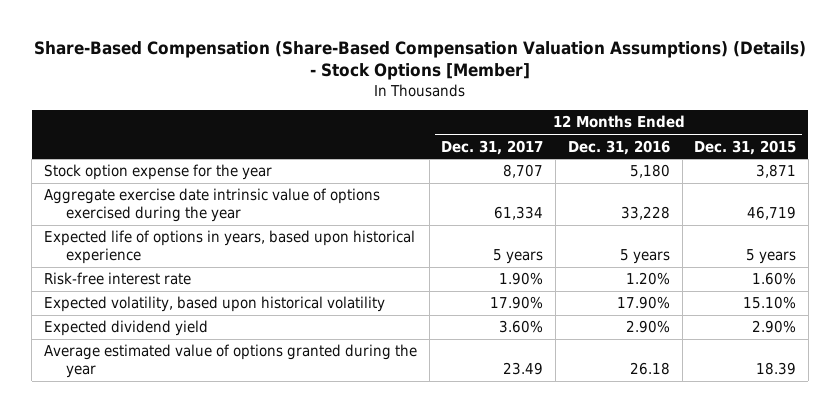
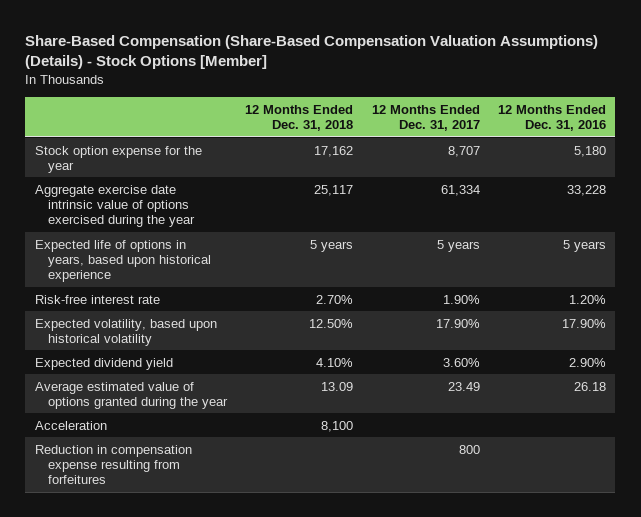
[694,139,797,155] Dec. 31, 2015 -> none
none -> [245,104,354,132] 12 Months Ended Dec. 31, 2018
none -> [34,420,107,430] Acceleration
none -> [34,444,192,485] Reduction in compensation expense resulting from forfeitures

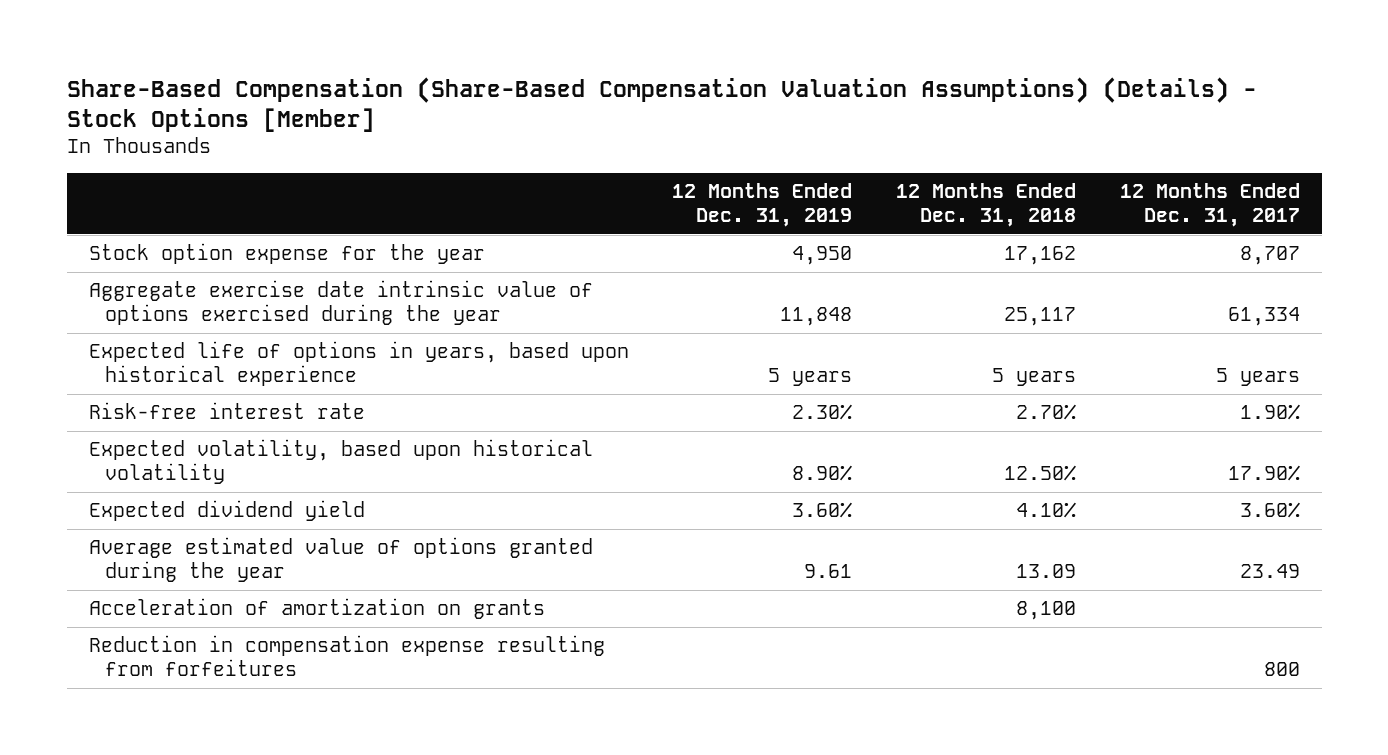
[498,104,607,132] 12 Months Ended Dec. 31, 2016 -> none
none -> [672,183,853,227] 12 Months Ended Dec. 31, 2019
[34,420,107,430] Acceleration -> [88,598,545,620] Acceleration of amortization on grants

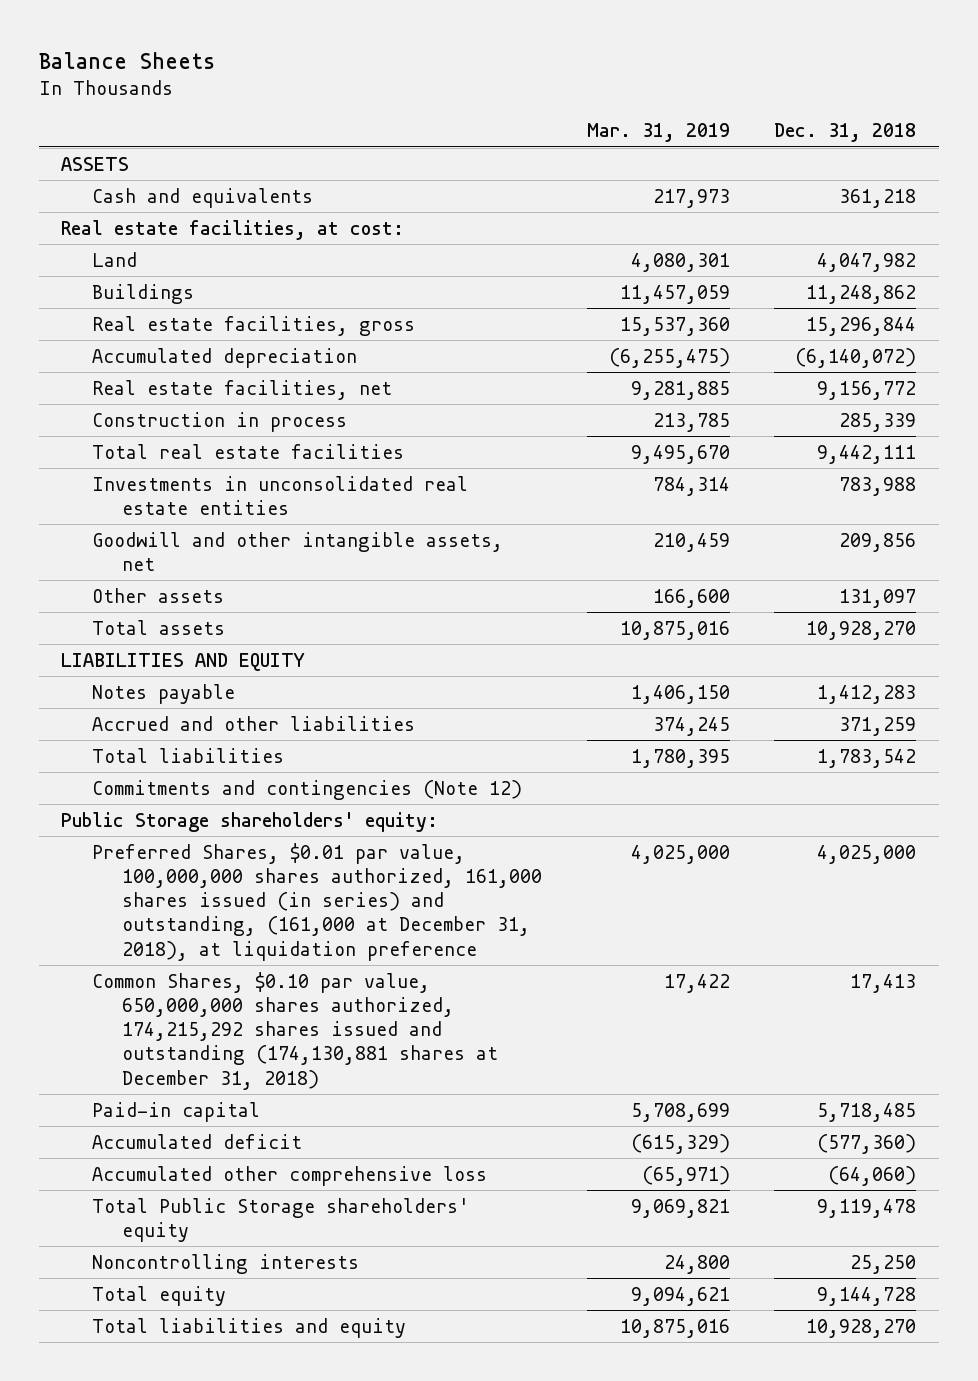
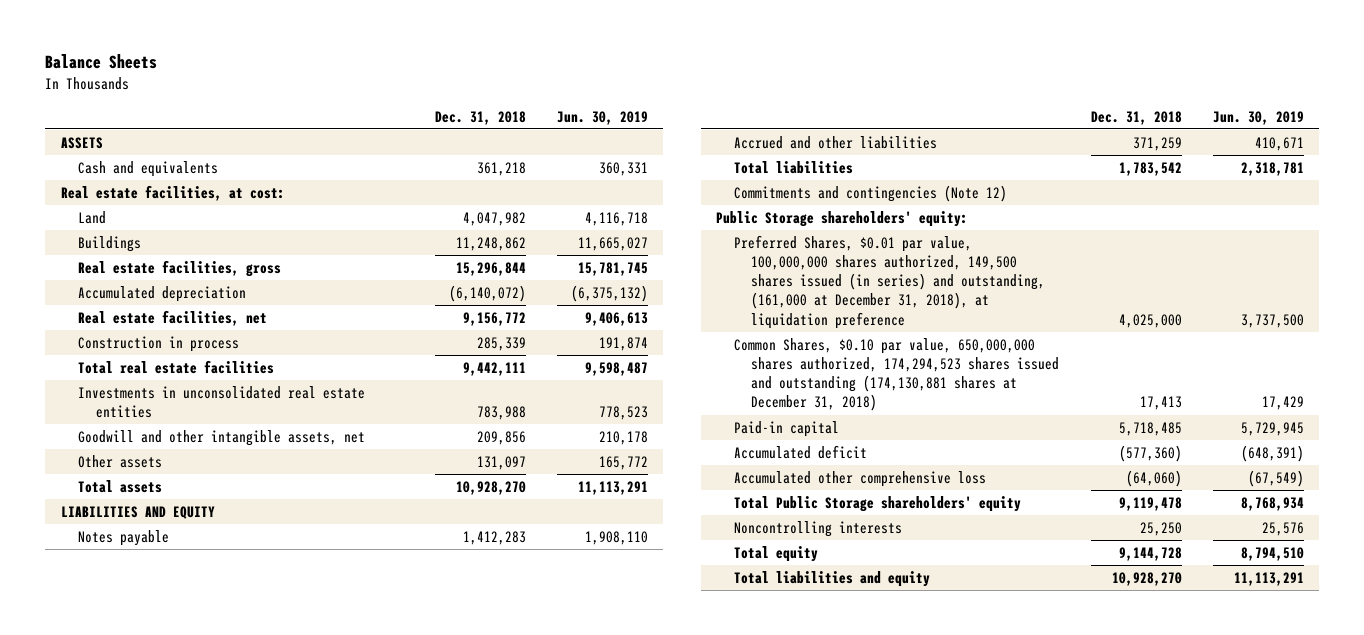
[586,123,730,143] Mar. 31, 2019 -> none
none -> [556,110,648,125] Jun. 30, 2019
[91,842,543,961] Preferred Shares, $0.01 par value, 100,000,000 shares authorized, 161,000 shares issued (in series) and outstanding, (161,000 at December 31, 2018), at liquidation preference -> [733,234,1046,329] Preferred Shares, $0.01 par value, 100,000,000 shares authorized, 149,500 shares issued (in series) and outstanding, (161,000 at December 31, 2018), at liquidation preference
[91,971,499,1090] Common Shares, $0.10 par value, 650,000,000 shares authorized, 174,215,292 shares issued and outstanding (174,130,881 shares at December 31, 2018) -> [733,337,1060,412] Common Shares, $0.10 par value, 650,000,000 shares authorized, 174,294,523 shares issued and outstanding (174,130,881 shares at December 31, 2018)

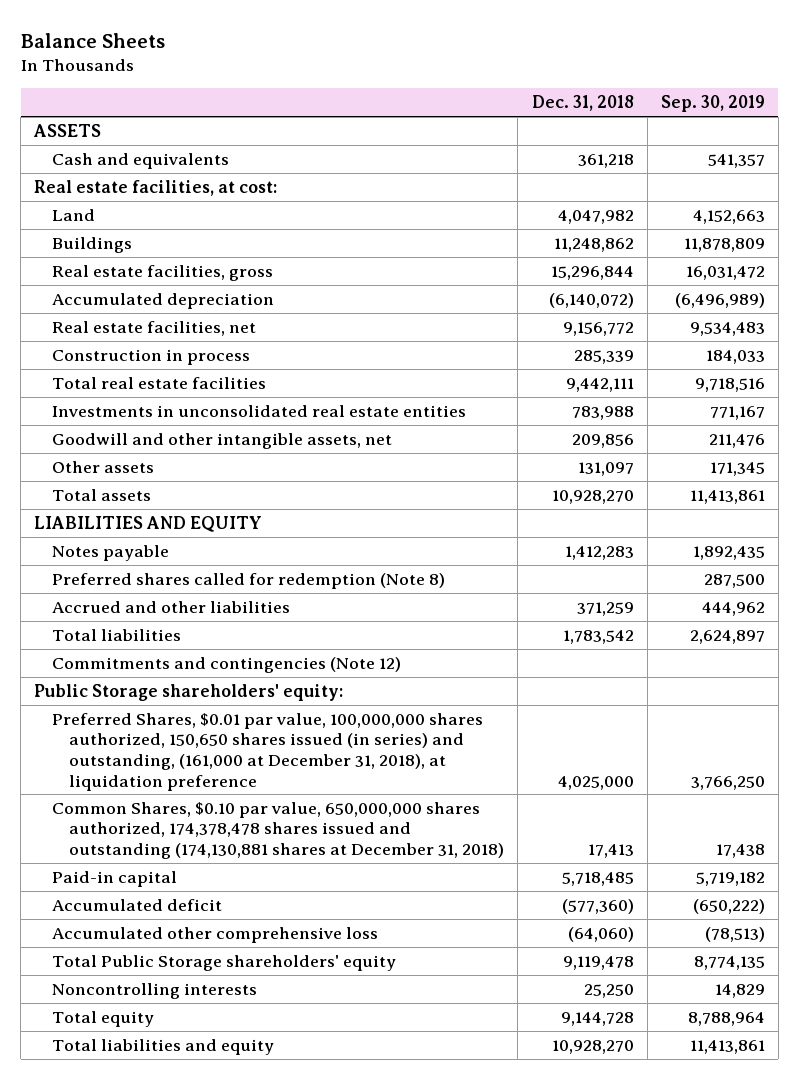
[556,110,648,125] Jun. 30, 2019 -> none
none -> [660,95,765,113] Sep. 30, 2019
none -> [51,572,445,589] Preferred shares called for redemption (Note 8)
[733,234,1046,329] Preferred Shares, $0.01 par value, 100,000,000 shares authorized, 149,500 shares issued (in series) and outstanding, (161,000 at December 31, 2018), at liquidation preference -> [51,712,483,791] Preferred Shares, $0.01 par value, 100,000,000 shares authorized, 150,650 shares issued (in series) and outstanding, (161,000 at December 31, 2018), at liquidation preference
[733,337,1060,412] Common Shares, $0.10 par value, 650,000,000 shares authorized, 174,294,523 shares issued and outstanding (174,130,881 shares at December 31, 2018) -> [51,801,505,859] Common Shares, $0.10 par value, 650,000,000 shares authorized, 174,378,478 shares issued and outstanding (174,130,881 shares at December 31, 2018)

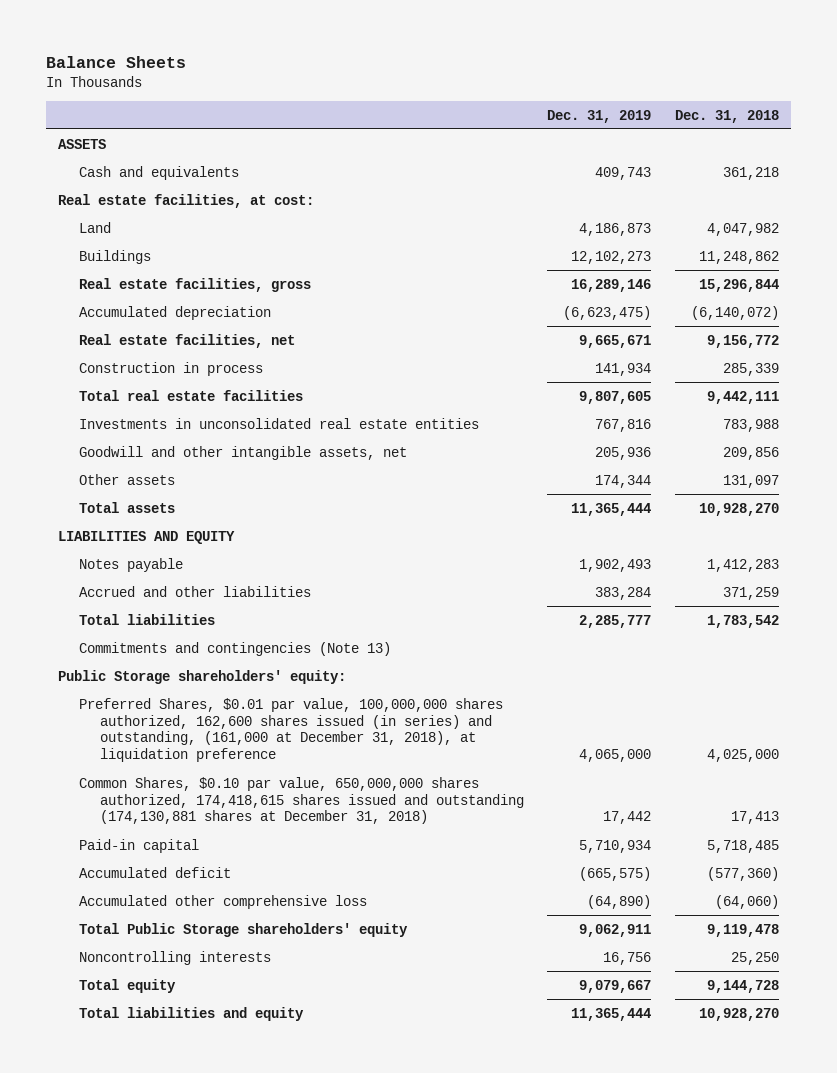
[660,95,765,113] Sep. 30, 2019 -> none
none -> [547,109,652,123] Dec. 31, 2019
[51,572,445,589] Preferred shares called for redemption (Note 8) -> none
[51,656,401,673] Commitments and contingencies (Note 12) -> [78,641,391,656] Commitments and contingencies (Note 13)
[51,712,483,791] Preferred Shares, $0.01 par value, 100,000,000 shares authorized, 150,650 shares issued (in series) and outstanding, (161,000 at December 31, 2018), at liquidation preference -> [78,697,503,763] Preferred Shares, $0.01 par value, 100,000,000 shares authorized, 162,600 shares issued (in series) and outstanding, (161,000 at December 31, 2018), at liquidation preference
[51,801,505,859] Common Shares, $0.10 par value, 650,000,000 shares authorized, 174,378,478 shares issued and outstanding (174,130,881 shares at December 31, 2018) -> [78,776,524,825] Common Shares, $0.10 par value, 650,000,000 shares authorized, 174,418,615 shares issued and outstanding (174,130,881 shares at December 31, 2018)

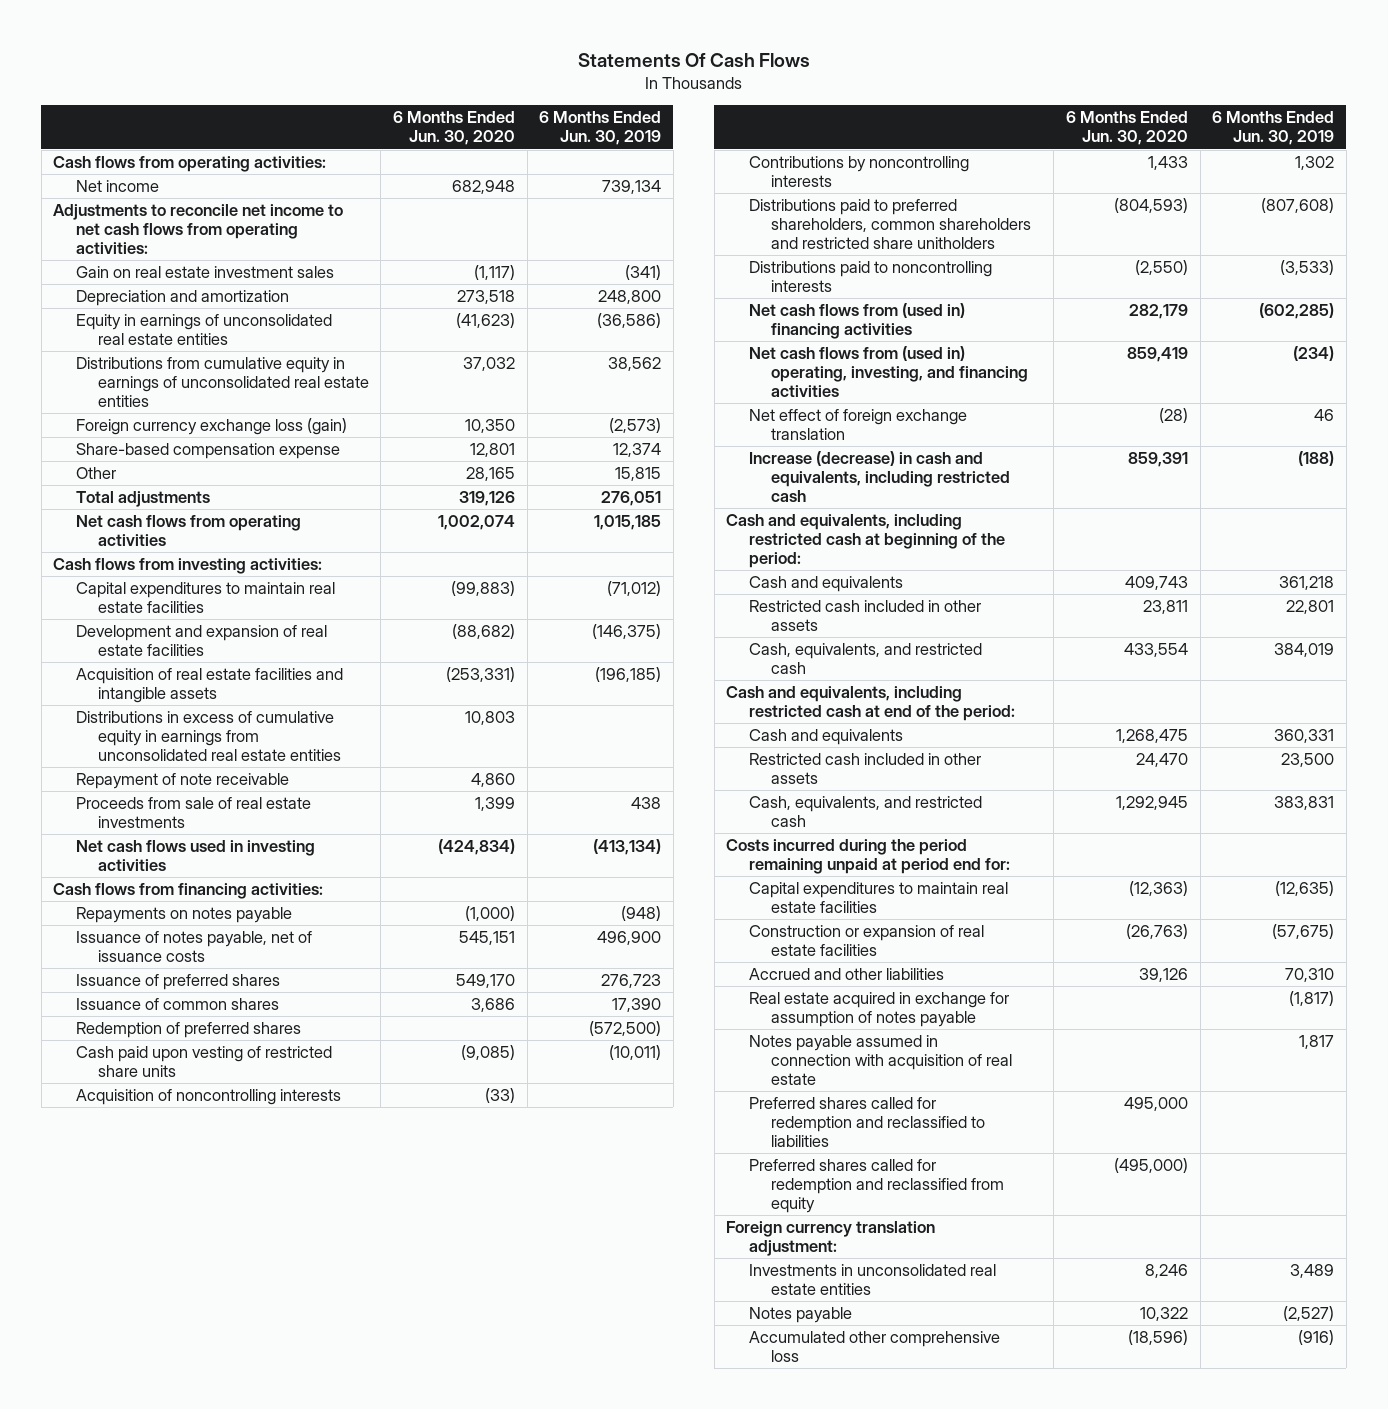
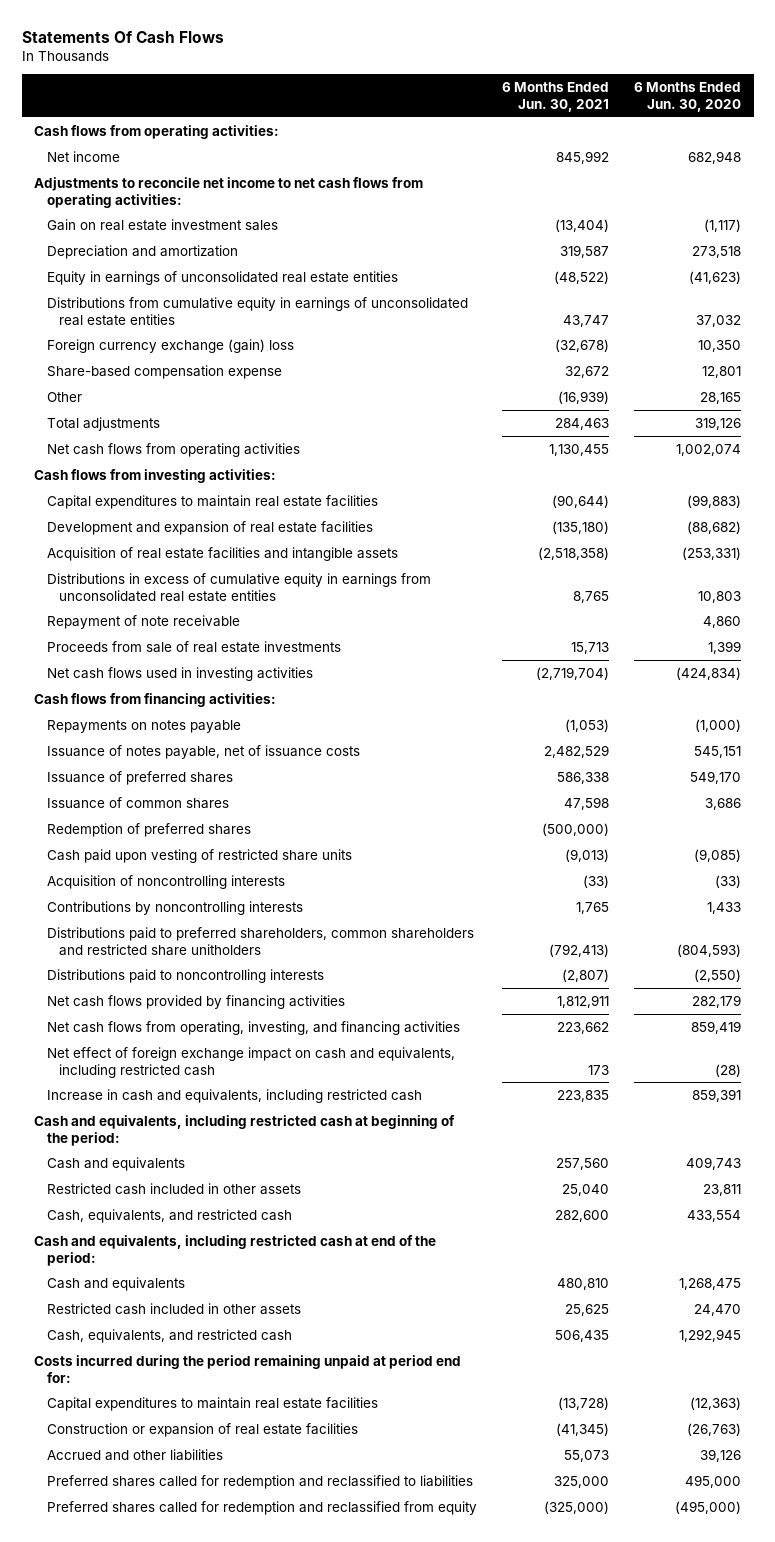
[539,111,662,146] 6 Months Ended Jun. 30, 2019 -> none
none -> [501,82,609,113] 6 Months Ended Jun. 30, 2021
[75,418,347,436] Foreign currency exchange loss (gain) -> [46,338,294,353] Foreign currency exchange (gain) loss
[748,303,965,340] Net cash flows from (used in) financing activities -> [46,994,345,1009] Net cash flows provided by financing activities
[748,346,1028,398] Net cash flows from (used in) operating, investing, and financing activities -> [46,1020,460,1035] Net cash flows from operating, investing, and financing activities
[748,409,967,441] Net effect of foreign exchange translation -> [46,1046,455,1078] Net effect of foreign exchange impact on cash and equivalents, including restricted cash
[748,451,1010,503] Increase (decrease) in cash and equivalents, including restricted cash -> [46,1088,422,1103] Increase in cash and equivalents, including restricted cash
[748,992,1009,1028] Real estate acquired in exchange for assumption of notes payable -> none
[748,1035,1012,1086] Notes payable assumed in connection with acquisition of real estate -> none
[726,1221,936,1257] Foreign currency translation adjustment: -> none
[748,1264,996,1296] Investments in unconsolidated real estate entities -> none
[748,1307,852,1324] Notes payable -> none
[748,1331,1000,1363] Accumulated other comprehensive loss -> none

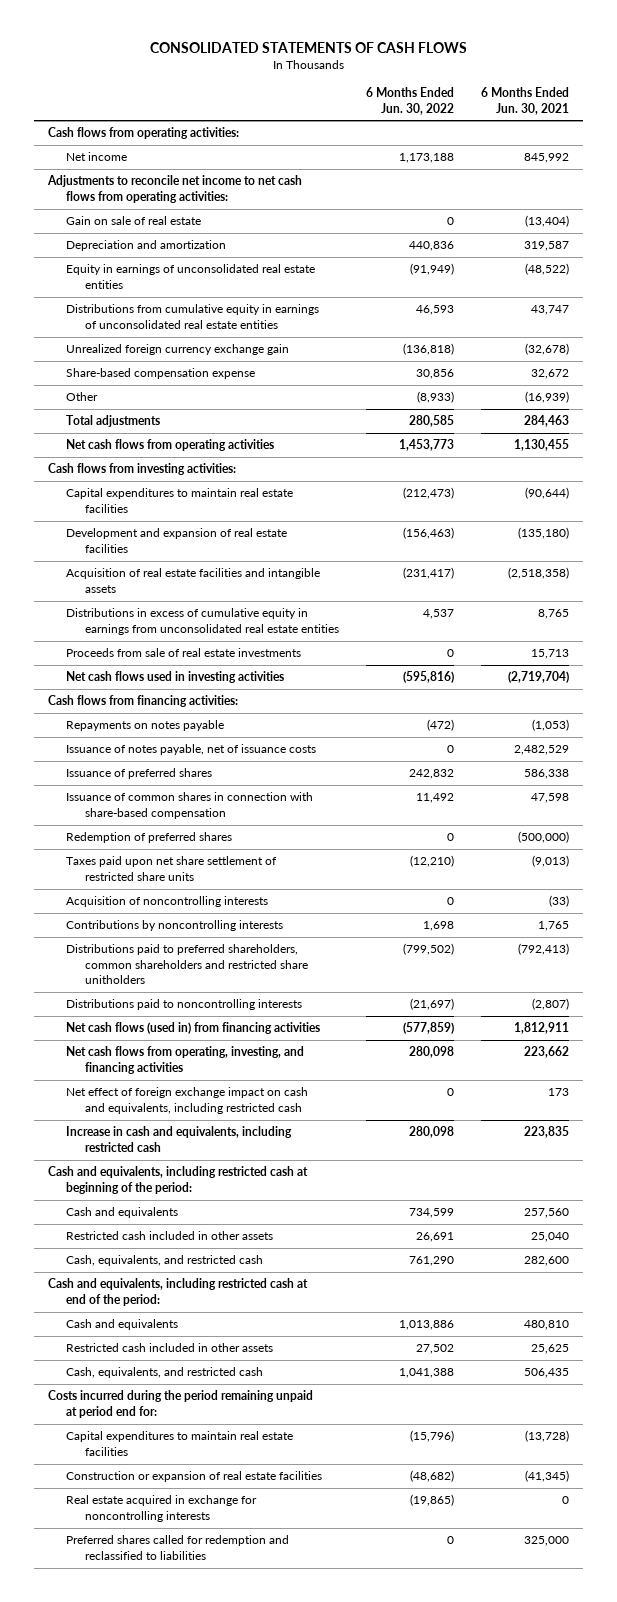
[21,30,224,43] Statements Of Cash Flows -> [149,41,467,53] CONSOLIDATED STATEMENTS OF CASH FLOWS
[633,82,741,113] 6 Months Ended Jun. 30, 2020 -> none
none -> [365,87,454,115] 6 Months Ended Jun. 30, 2022
[46,218,278,231] Gain on real estate investment sales -> [66,216,202,226] Gain on sale of real estate
[46,338,294,353] Foreign currency exchange (gain) loss -> [66,344,290,356] Unrealized foreign currency exchange gain
[46,614,240,629] Repayment of note receivable -> none
[46,796,229,809] Issuance of common shares -> [66,792,314,819] Issuance of common shares in connection with share-based compensation
[46,848,352,863] Cash paid upon vesting of restricted share units -> [66,856,278,881] Taxes paid upon net share settlement of restricted share units
[46,994,345,1009] Net cash flows provided by financing activities -> [66,1022,321,1035] Net cash flows (used in) from financing activities
[46,1448,223,1461] Accrued and other liabilities -> none
none -> [66,1495,258,1522] Real estate acquired in exchange for noncontrolling interests
[46,1500,477,1515] Preferred shares called for redemption and reclassified from equity -> none

